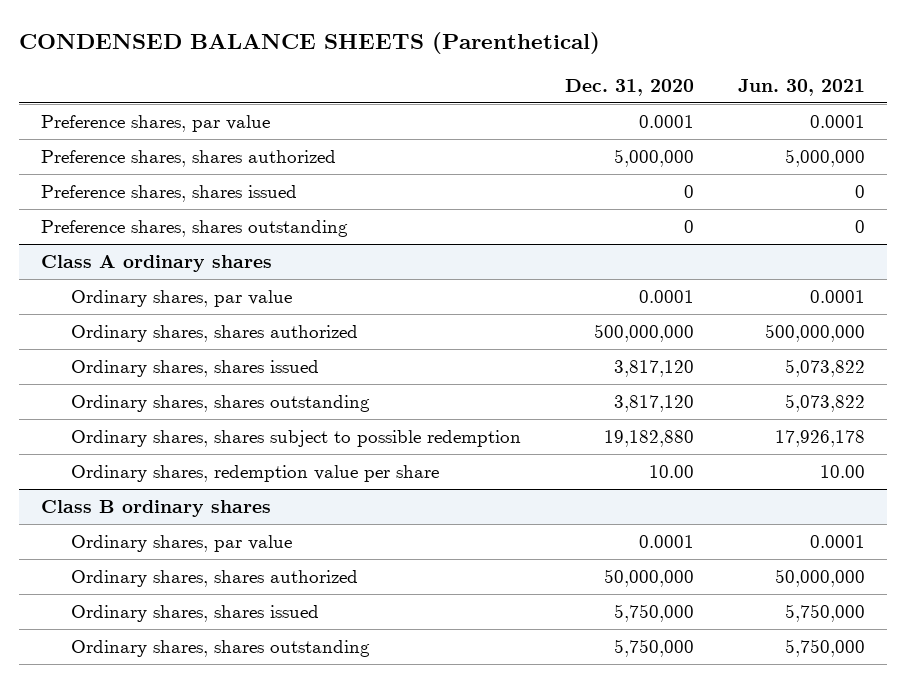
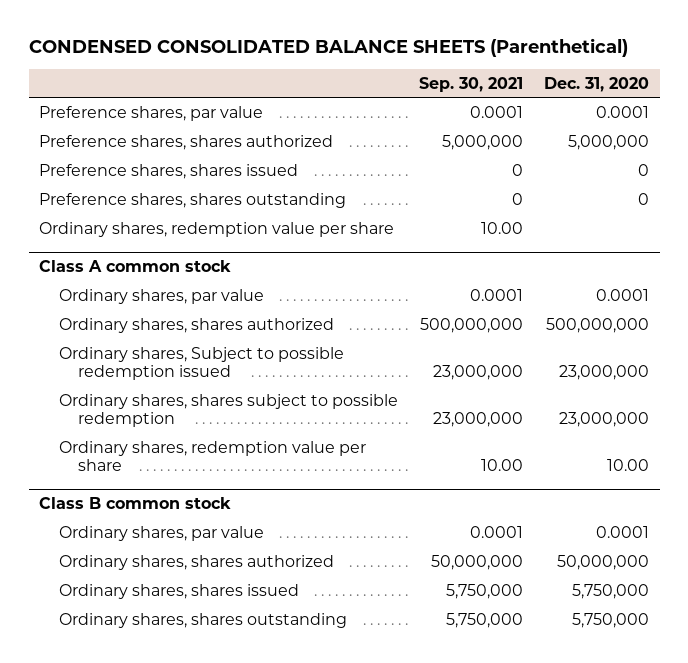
[19,31,601,54] CONDENSED BALANCE SHEETS (Parenthetical) -> [28,38,628,58] CONDENSED CONSOLIDATED BALANCE SHEETS (Parenthetical)
[737,78,865,96] Jun. 30, 2021 -> none
none -> [418,76,523,92] Sep. 30, 2021
none -> [39,221,395,237] Ordinary shares, redemption value per share
[41,255,273,273] Class A ordinary shares -> [39,259,232,272] Class A common stock
[70,360,319,378] Ordinary shares, shares issued -> none
[70,395,370,413] Ordinary shares, shares outstanding -> none
none -> [58,346,344,381] Ordinary shares, Subject to possible redemption issued
[603,430,694,448] 19,182,880 -> [558,412,649,428] 23,000,000
[41,500,272,518] Class B ordinary shares -> [39,496,232,509] Class B common stock

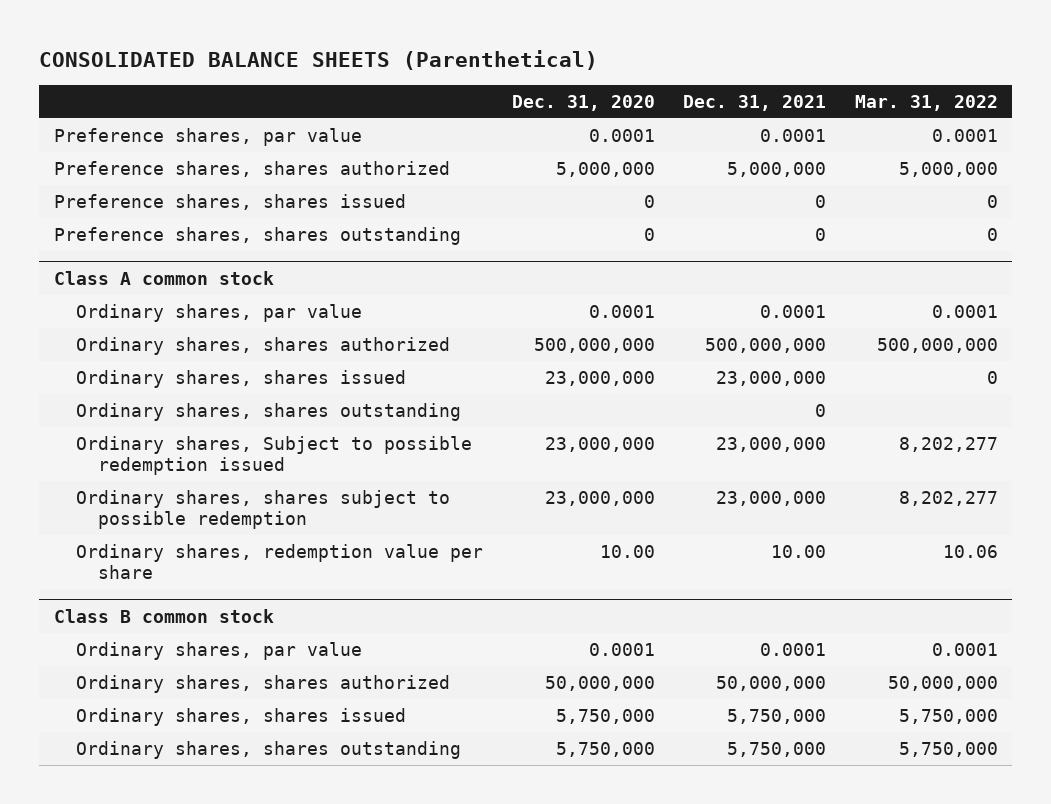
[28,38,628,58] CONDENSED CONSOLIDATED BALANCE SHEETS (Parenthetical) -> [39,50,599,71] CONSOLIDATED BALANCE SHEETS (Parenthetical)
[418,76,523,92] Sep. 30, 2021 -> none
none -> [683,95,827,112] Dec. 31, 2021
none -> [854,95,998,112] Mar. 31, 2022
[39,221,395,237] Ordinary shares, redemption value per share -> none
none -> [76,370,407,389] Ordinary shares, shares issued
none -> [76,403,462,422] Ordinary shares, shares outstanding

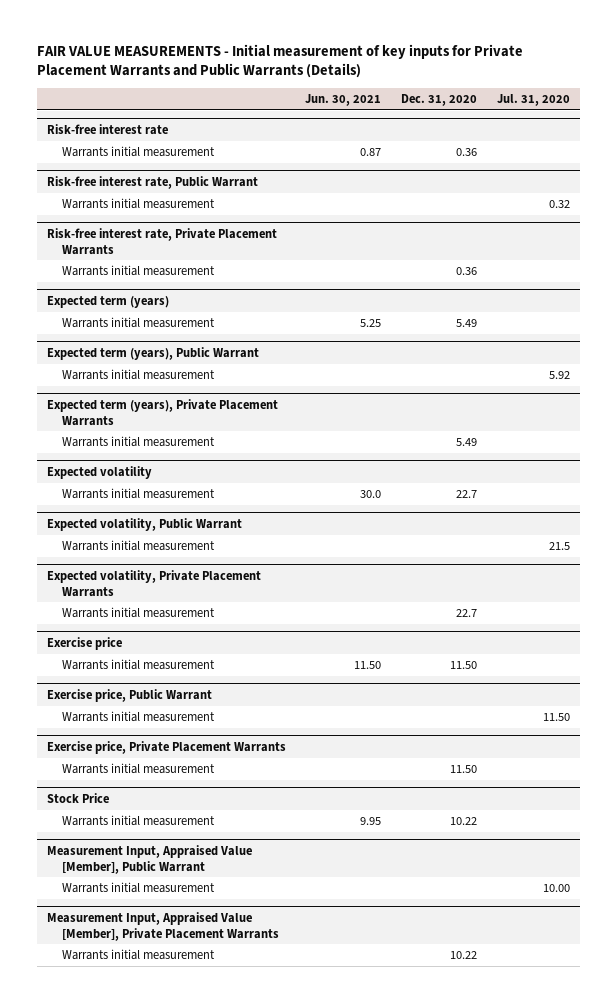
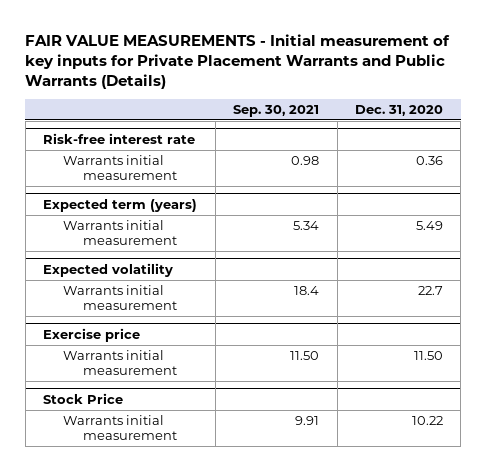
[305,93,382,106] Jun. 30, 2021 -> none
[496,93,570,106] Jul. 31, 2020 -> none
none -> [233,104,320,117] Sep. 30, 2021
[46,175,258,189] Risk-free interest rate, Public Warrant -> none
[61,198,215,210] Warrants initial measurement -> none
[46,227,277,255] Risk-free interest rate, Private Placement Warrants -> none
[61,265,215,277] Warrants initial measurement -> none
[46,346,259,360] Expected term (years), Public Warrant -> none
[61,369,215,381] Warrants initial measurement -> none
[46,398,278,426] Expected term (years), Private Placement Warrants -> none
[61,436,215,448] Warrants initial measurement -> none
[46,517,242,531] Expected volatility, Public Warrant -> none
[61,540,215,552] Warrants initial measurement -> none
[46,569,261,597] Expected volatility, Private Placement Warrants -> none
[61,607,215,619] Warrants initial measurement -> none
[46,688,212,702] Exercise price, Public Warrant -> none
[61,711,215,723] Warrants initial measurement -> none
[46,740,286,754] Exercise price, Private Placement Warrants -> none
[61,763,215,775] Warrants initial measurement -> none
[46,844,252,874] Measurement Input, Appraised Value [Member], Public Warrant -> none
[61,882,215,894] Warrants initial measurement -> none
[46,911,279,941] Measurement Input, Appraised Value [Member], Private Placement Warrants -> none
[61,949,215,961] Warrants initial measurement -> none

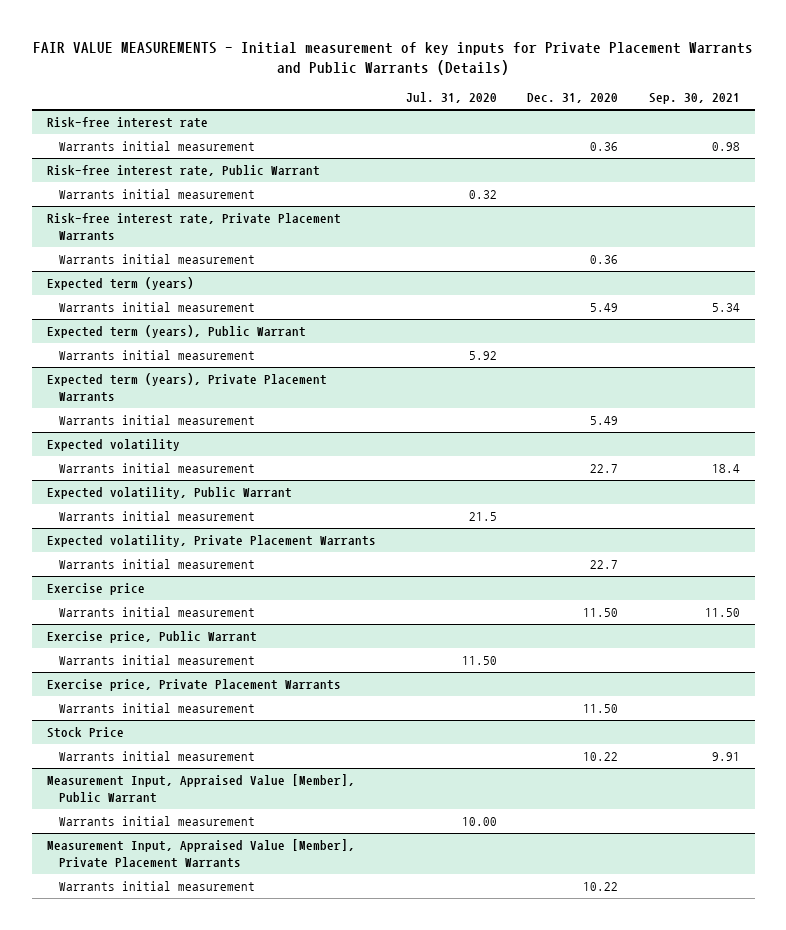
none -> [406,92,498,104] Jul. 31, 2020
none -> [46,165,320,177] Risk-free interest rate, Public Warrant
none -> [58,189,255,200] Warrants initial measurement
none -> [46,213,341,241] Risk-free interest rate, Private Placement Warrants
none -> [58,254,255,265] Warrants initial measurement
none -> [46,325,306,339] Expected term (years), Public Warrant
none -> [58,350,255,361] Warrants initial measurement
none -> [46,373,327,402] Expected term (years), Private Placement Warrants
none -> [58,415,255,426] Warrants initial measurement
none -> [46,487,292,500] Expected volatility, Public Warrant
none -> [58,511,255,522] Warrants initial measurement
none -> [46,535,376,548] Expected volatility, Private Placement Warrants
none -> [58,559,255,570] Warrants initial measurement
none -> [46,631,257,644] Exercise price, Public Warrant
none -> [58,655,255,666] Warrants initial measurement
none -> [46,679,341,692] Exercise price, Private Placement Warrants
none -> [58,703,255,714] Warrants initial measurement
none -> [46,774,355,803] Measurement Input, Appraised Value [Member], Public Warrant
none -> [58,816,255,827] Warrants initial measurement
none -> [46,839,355,868] Measurement Input, Appraised Value [Member], Private Placement Warrants
none -> [58,881,255,892] Warrants initial measurement

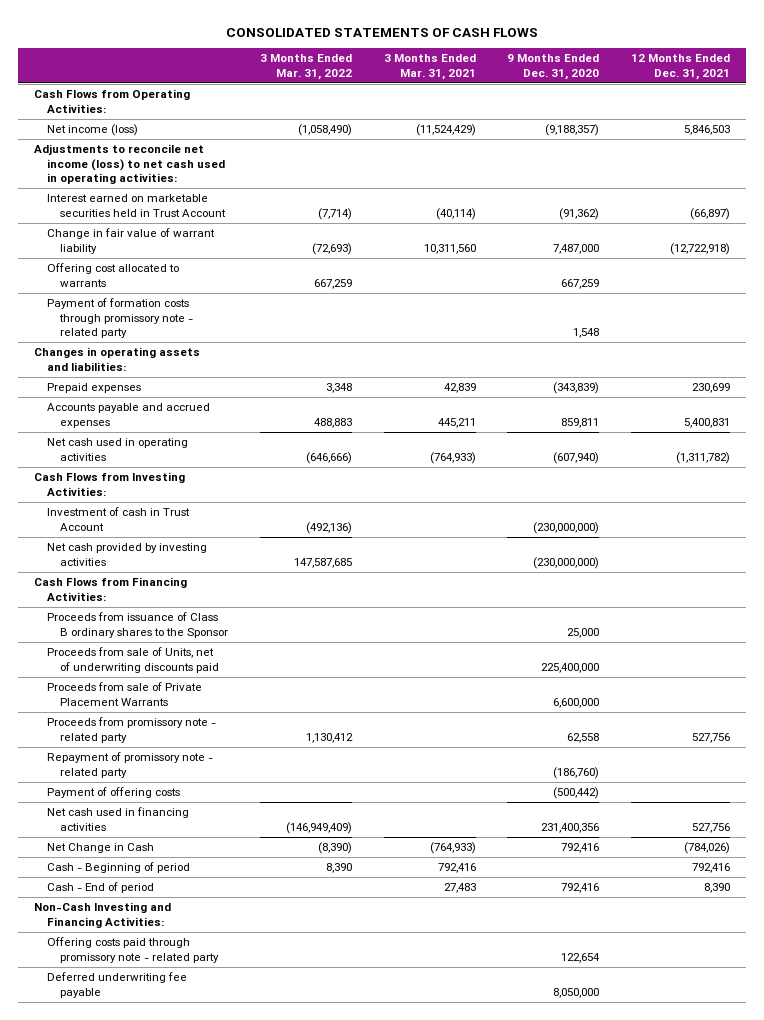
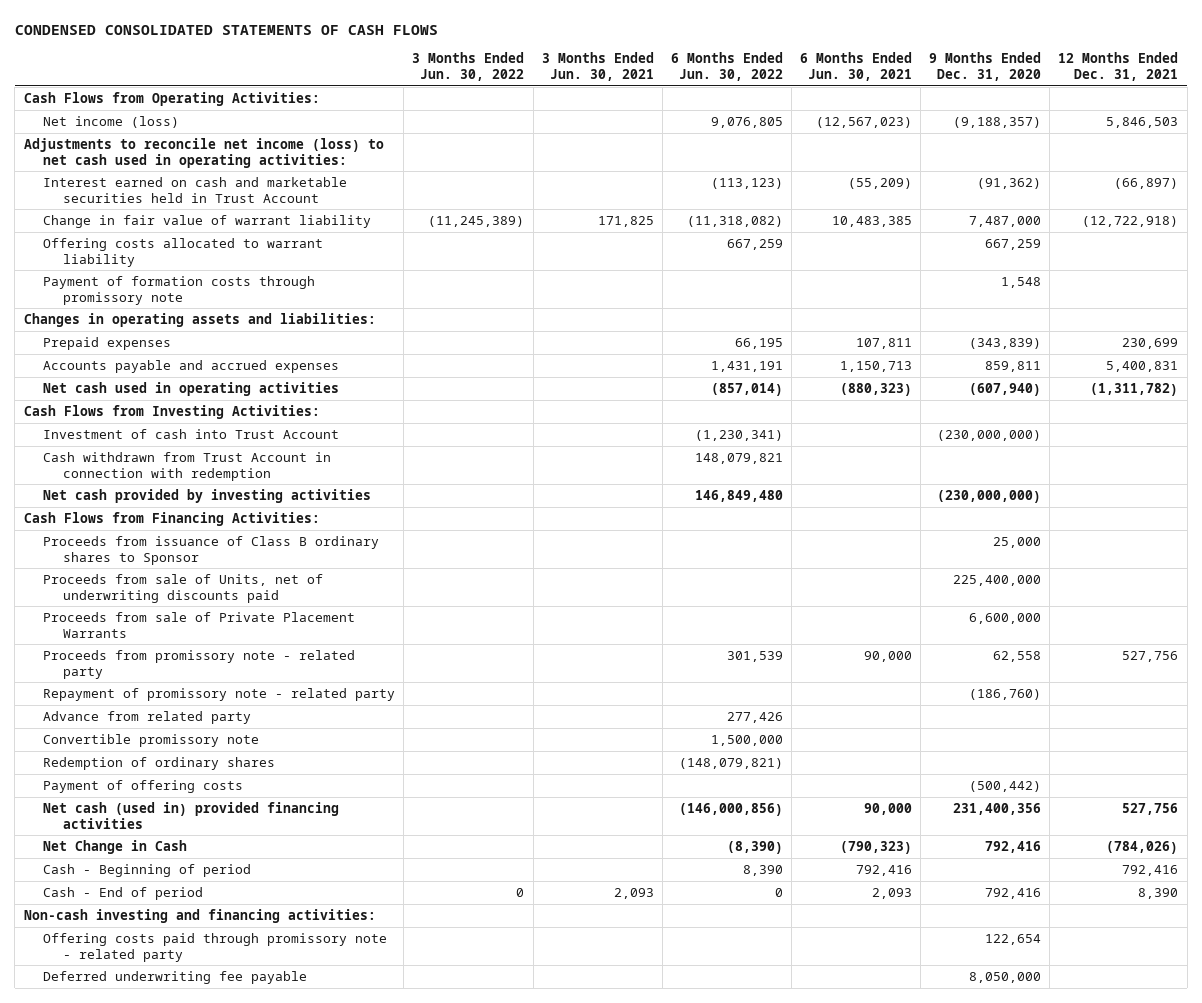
[226,27,539,37] CONSOLIDATED STATEMENTS OF CASH FLOWS -> [14,24,438,35] CONDENSED CONSOLIDATED STATEMENTS OF CASH FLOWS
[259,54,352,81] 3 Months Ended Mar. 31, 2022 -> none
[383,54,476,81] 3 Months Ended Mar. 31, 2021 -> none
none -> [412,52,525,82] 3 Months Ended Jun. 30, 2022
none -> [541,52,654,82] 3 Months Ended Jun. 30, 2021
none -> [670,52,783,82] 6 Months Ended Jun. 30, 2022
none -> [800,52,913,82] 6 Months Ended Jun. 30, 2021
[47,194,227,217] Interest earned on marketable securities held in Trust Account -> [43,176,348,203] Interest earned on cash and marketable securities held in Trust Account
[47,263,180,287] Offering cost allocated to warrants -> [43,237,324,267] Offering costs allocated to warrant liability
[47,298,194,339] Payment of formation costs through promissory note - related party -> [43,275,316,305] Payment of formation costs through promissory note
[47,507,191,531] Investment of cash in Trust Account -> [43,428,340,439] Investment of cash into Trust Account
none -> [43,451,332,481] Cash withdrawn from Trust Account in connection with redemption
[47,612,229,638] Proceeds from issuance of Class B ordinary shares to the Sponsor -> [43,535,380,565] Proceeds from issuance of Class B ordinary shares to Sponsor
none -> [43,710,252,724] Advance from related party
none -> [43,733,260,747] Convertible promissory note
none -> [43,756,276,770] Redemption of ordinary shares
[47,807,190,831] Net cash used in financing activities -> [43,801,340,829] Net cash (used in) provided financing activities
[34,902,172,928] Non-Cash Investing and Financing Activities: -> [23,908,376,923] Non-cash investing and financing activities:

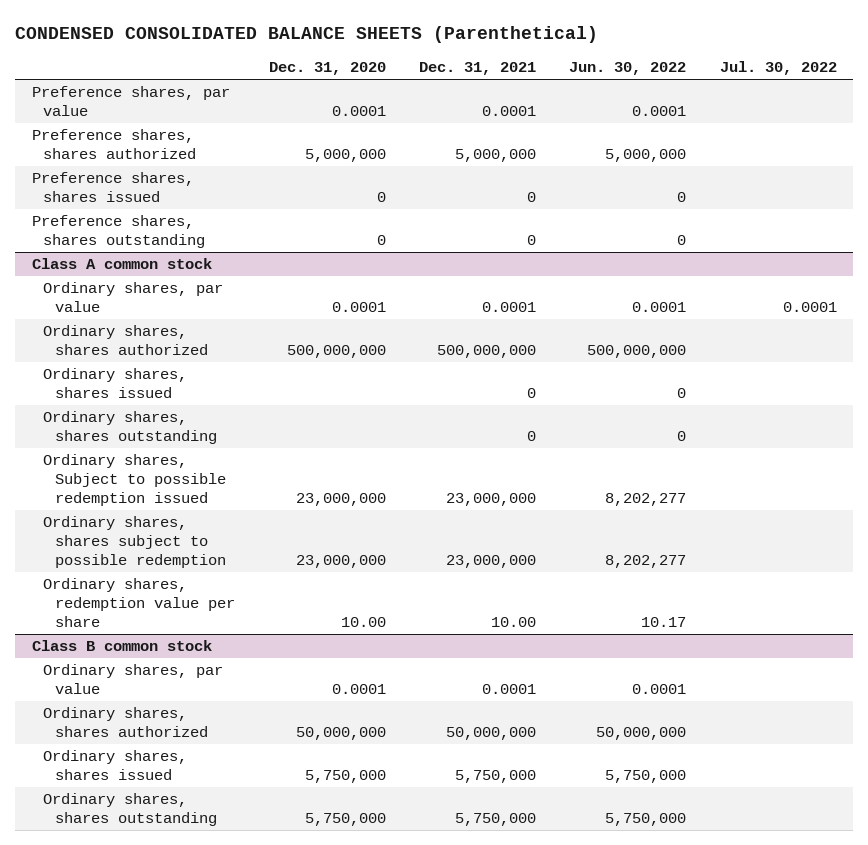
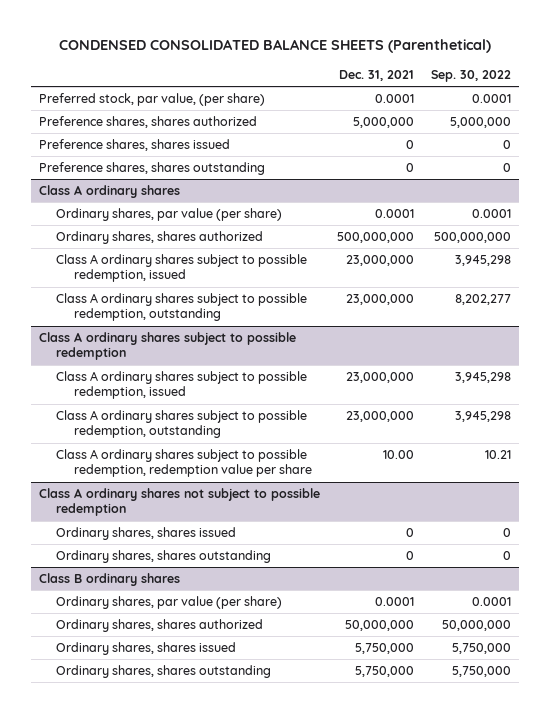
[268,62,386,76] Dec. 31, 2020 -> none
[569,62,687,76] Jun. 30, 2022 -> none
[719,61,837,76] Jul. 30, 2022 -> none
none -> [430,70,511,83] Sep. 30, 2022
[31,86,230,117] Preference shares, par value -> [39,93,266,107] Preferred stock, par value, (per share)
[31,258,212,270] Class A common stock -> [39,185,181,199] Class A ordinary shares
[43,282,224,313] Ordinary shares, par value -> [56,208,283,222] Ordinary shares, par value (per share)
none -> [56,254,308,283] Class A ordinary shares subject to possible redemption, issued
none -> [56,293,308,322] Class A ordinary shares subject to possible redemption, outstanding
none -> [39,332,297,361] Class A ordinary shares subject to possible redemption
none -> [56,371,308,400] Class A ordinary shares subject to possible redemption, issued
none -> [56,410,308,439] Class A ordinary shares subject to possible redemption, outstanding
none -> [56,449,312,478] Class A ordinary shares subject to possible redemption, redemption value per share
none -> [39,488,321,517] Class A ordinary shares not subject to possible redemption
[43,454,227,506] Ordinary shares, Subject to possible redemption issued -> none
[43,516,227,568] Ordinary shares, shares subject to possible redemption -> none
[43,578,236,627] Ordinary shares, redemption value per share -> none
[31,640,212,652] Class B common stock -> [39,573,181,587] Class B ordinary shares
[43,664,224,695] Ordinary shares, par value -> [56,596,283,610] Ordinary shares, par value (per share)

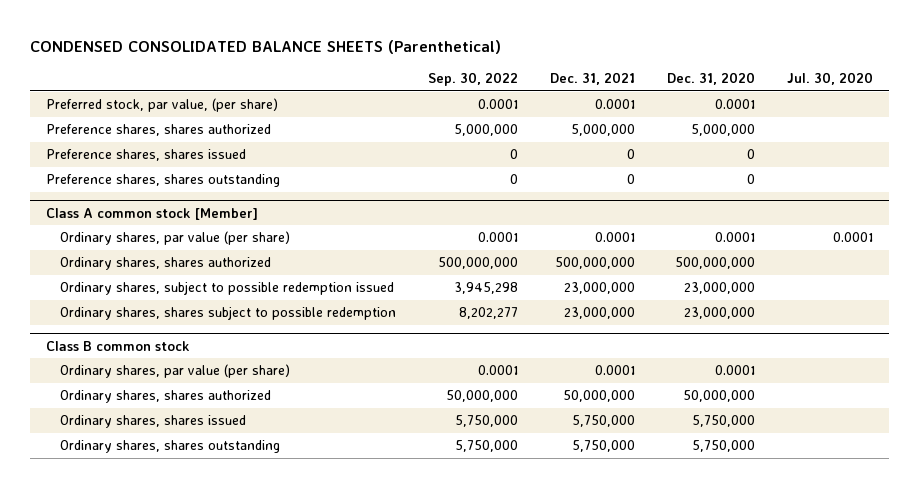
none -> [667,72,756,86] Dec. 31, 2020
none -> [787,72,874,86] Jul. 30, 2020
[39,185,181,199] Class A ordinary shares -> [46,207,259,220] Class A common stock [Member]
[39,332,297,361] Class A ordinary shares subject to possible redemption -> none
[56,371,308,400] Class A ordinary shares subject to possible redemption, issued -> none
[56,410,308,439] Class A ordinary shares subject to possible redemption, outstanding -> none
[56,449,312,478] Class A ordinary shares subject to possible redemption, redemption value per share -> none
[39,488,321,517] Class A ordinary shares not subject to possible redemption -> none
[56,527,237,541] Ordinary shares, shares issued -> none
[56,550,272,564] Ordinary shares, shares outstanding -> none
[56,254,308,283] Class A ordinary shares subject to possible redemption, issued -> [59,281,394,296] Ordinary shares, subject to possible redemption issued
[56,293,308,322] Class A ordinary shares subject to possible redemption, outstanding -> [59,306,396,321] Ordinary shares, shares subject to possible redemption
[39,573,181,587] Class B ordinary shares -> [46,340,191,351] Class B common stock

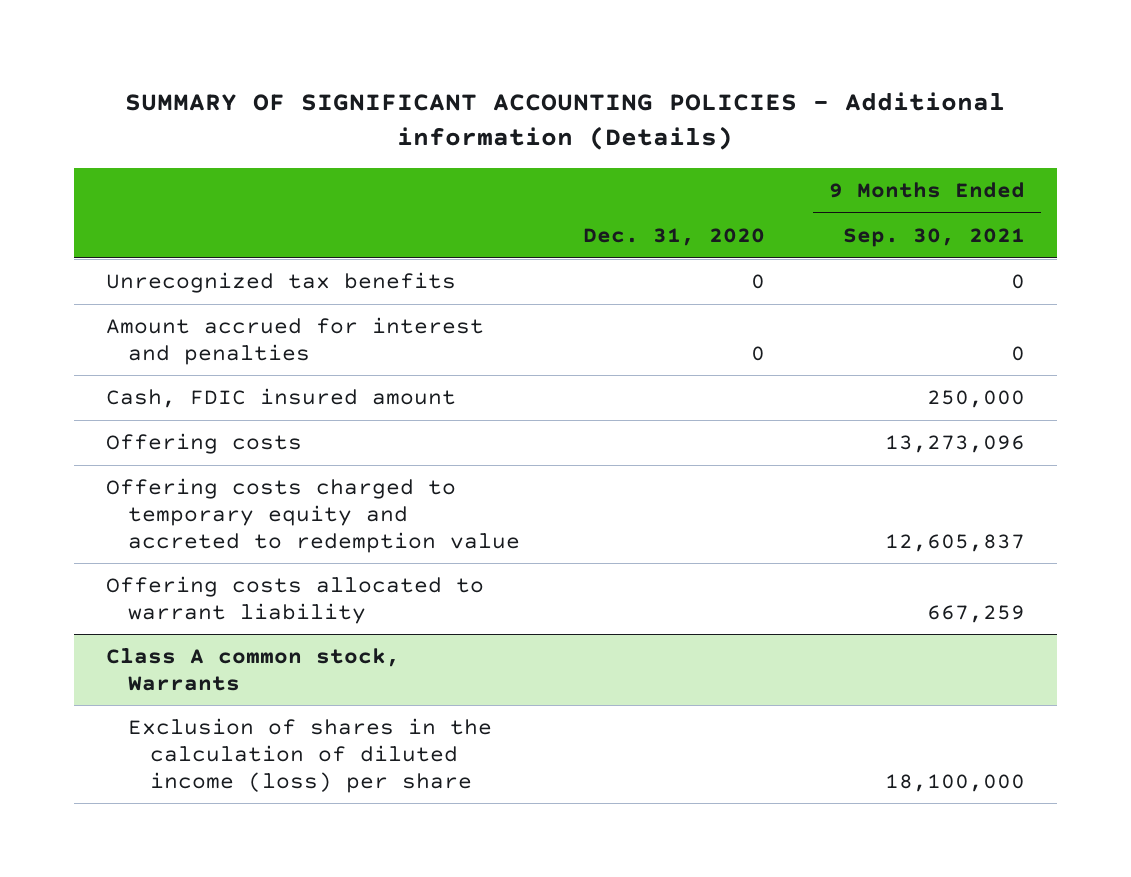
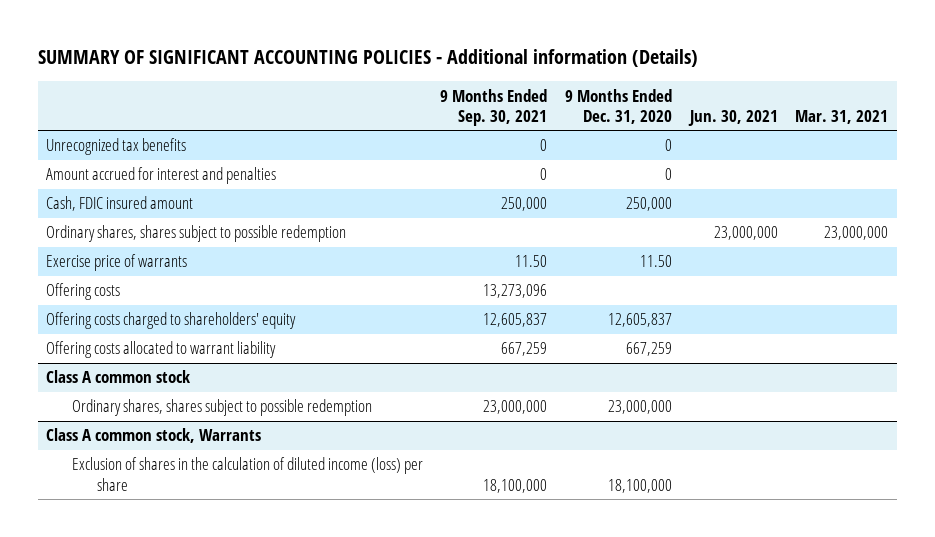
[583,228,766,247] Dec. 31, 2020 -> none
none -> [565,88,673,124] 9 Months Ended Dec. 31, 2020
none -> [687,109,778,126] Jun. 30, 2021
none -> [795,109,889,124] Mar. 31, 2021
none -> [46,225,347,243] Ordinary shares, shares subject to possible redemption
none -> [46,254,188,272] Exercise price of warrants
[105,478,520,553] Offering costs charged to temporary equity and accreted to redemption value -> [46,312,297,330] Offering costs charged to shareholders' equity
none -> [46,370,191,384] Class A common stock
none -> [71,399,372,417] Ordinary shares, shares subject to possible redemption

